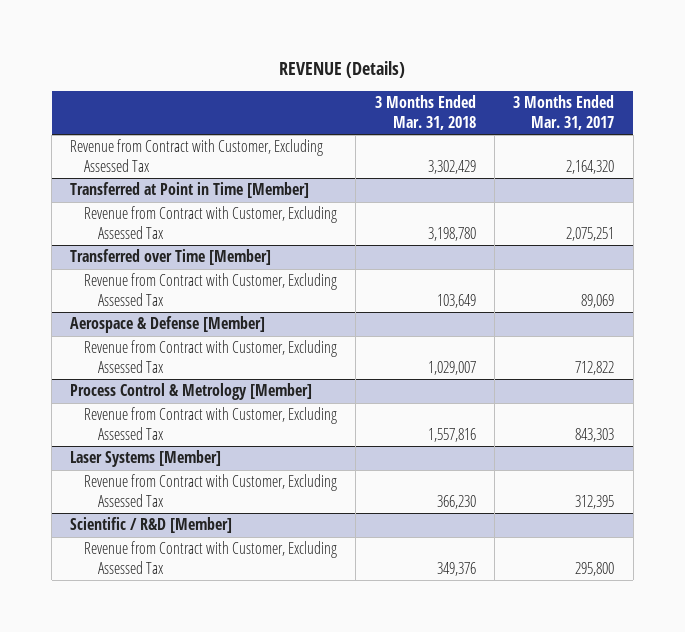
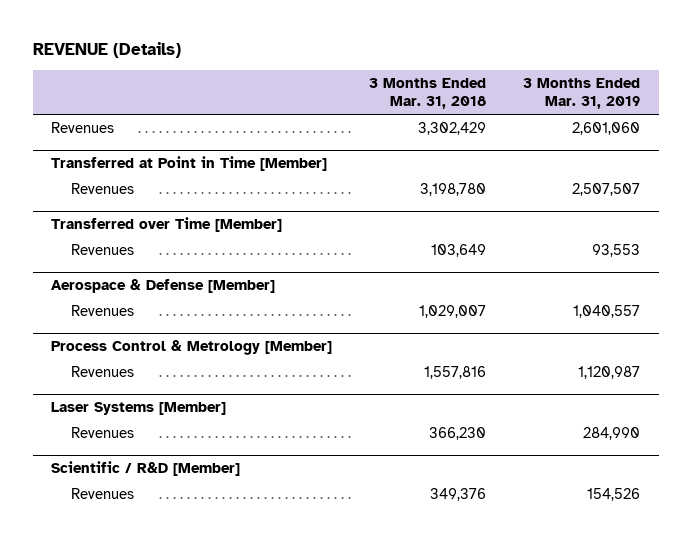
[513,95,615,130] 3 Months Ended Mar. 31, 2017 -> none
none -> [523,77,641,110] 3 Months Ended Mar. 31, 2019
[70,139,324,173] Revenue from Contract with Customer, Excluding Assessed Tax -> [51,121,115,133] Revenues
[83,206,337,240] Revenue from Contract with Customer, Excluding Assessed Tax -> [70,182,134,194] Revenues
[83,273,337,307] Revenue from Contract with Customer, Excluding Assessed Tax -> [70,243,134,255] Revenues
[83,340,337,374] Revenue from Contract with Customer, Excluding Assessed Tax -> [70,304,134,316] Revenues
[83,407,337,441] Revenue from Contract with Customer, Excluding Assessed Tax -> [70,365,134,377] Revenues
[83,474,337,508] Revenue from Contract with Customer, Excluding Assessed Tax -> [70,426,134,438] Revenues
[83,541,337,575] Revenue from Contract with Customer, Excluding Assessed Tax -> [70,487,134,499] Revenues

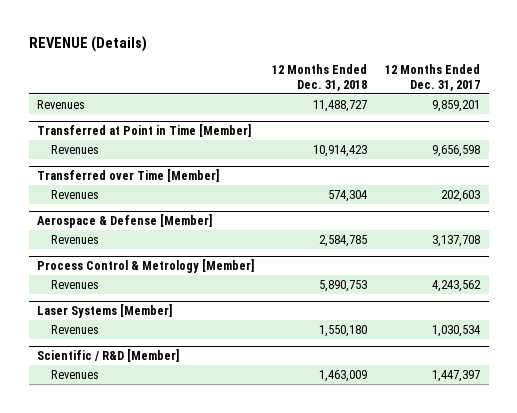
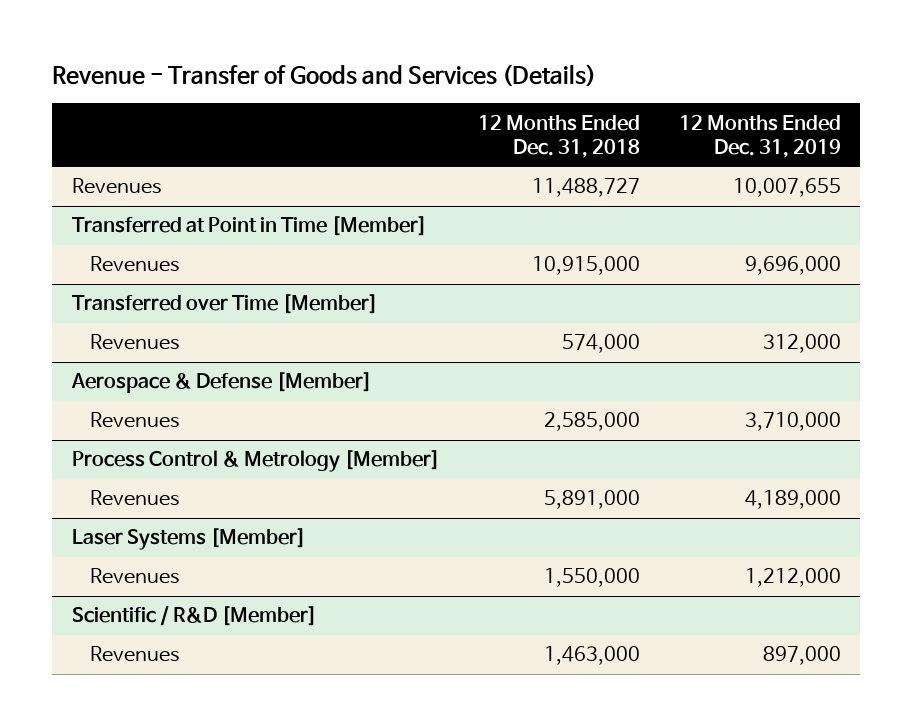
[28,35,147,52] REVENUE (Details) -> [52,64,597,88] Revenue - Transfer of Goods and Services (Details)
[384,64,480,91] 12 Months Ended Dec. 31, 2017 -> none
none -> [678,114,841,158] 12 Months Ended Dec. 31, 2019
[313,144,368,157] 10,914,423 -> [532,256,641,276] 10,915,000
[328,189,368,202] 574,304 -> [562,334,641,354] 574,000
[319,234,368,247] 2,584,785 -> [544,412,641,432] 2,585,000
[319,279,368,292] 5,890,753 -> [544,490,641,510] 5,891,000
[319,324,368,337] 1,550,180 -> [544,568,641,588] 1,550,000
[319,369,368,382] 1,463,009 -> [544,646,641,666] 1,463,000

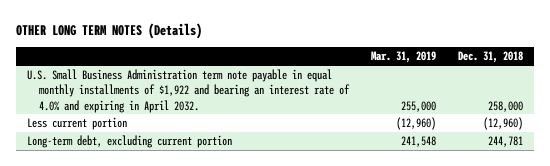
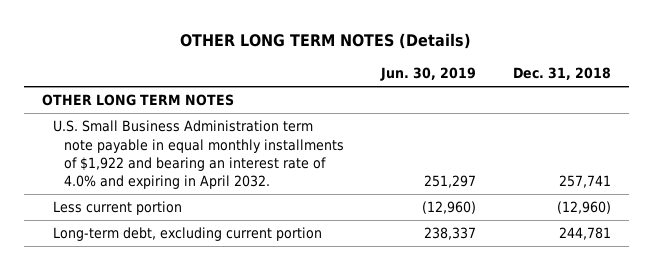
[371,51,437,64] Mar. 31, 2019 -> none
none -> [379,67,476,82] Jun. 30, 2019
none -> [42,94,235,107] OTHER LONG TERM NOTES
[487,100,523,112] 258,000 -> [558,175,611,189] 257,741

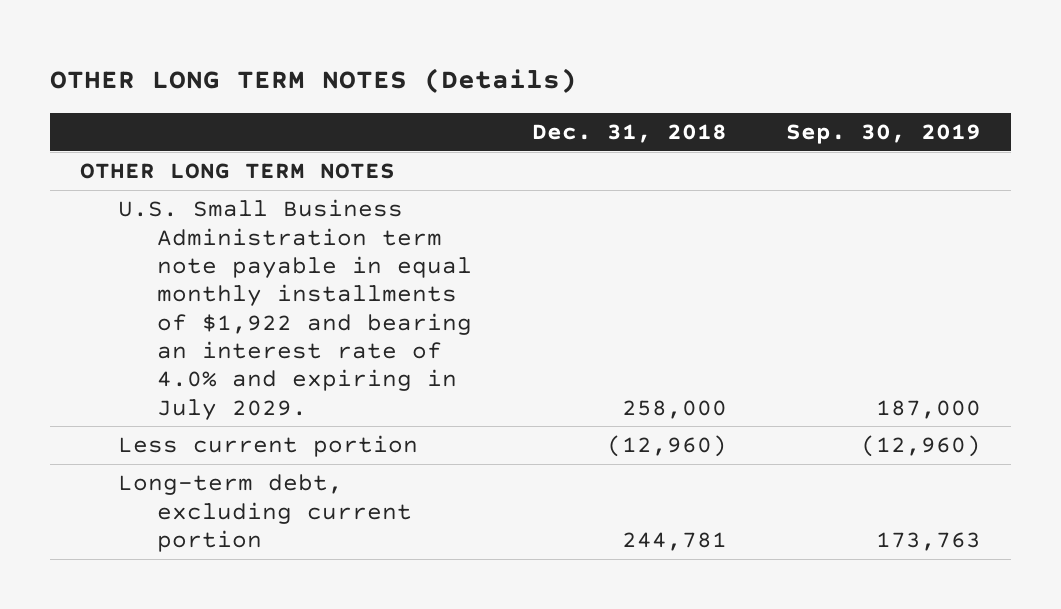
[379,67,476,82] Jun. 30, 2019 -> none
none -> [786,123,982,144] Sep. 30, 2019
[53,120,345,190] U.S. Small Business Administration term note payable in equal monthly installments of $1,922 and bearing an interest rate of 4.0% and expiring in April 2032. -> [118,199,472,420] U.S. Small Business Administration term note payable in equal monthly installments of $1,922 and bearing an interest rate of 4.0% and expiring in July 2029.
[558,175,611,189] 257,741 -> [621,399,727,419] 258,000

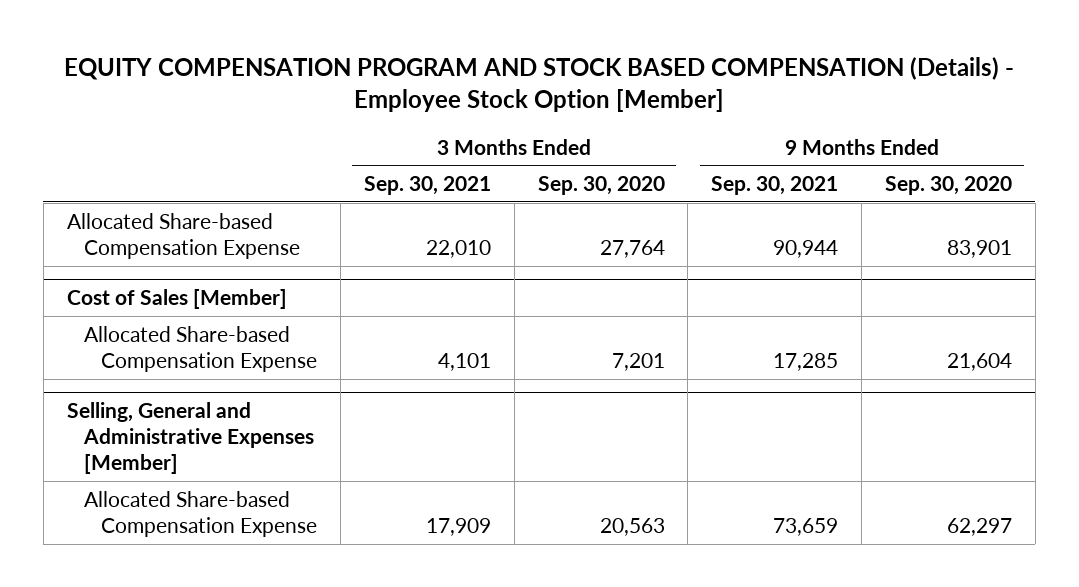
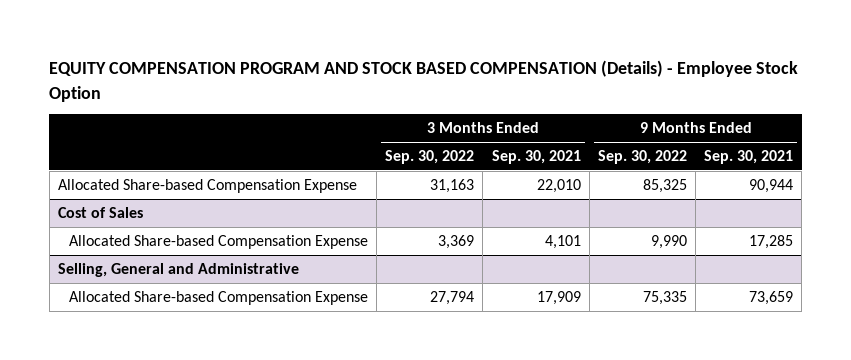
[64,56,1015,112] EQUITY COMPENSATION PROGRAM AND STOCK BASED COMPENSATION (Details) - Employee Stock Option [Member] -> [49,59,799,102] EQUITY COMPENSATION PROGRAM AND STOCK BASED COMPENSATION (Details) - Employee Stock Option
[537,176,665,196] Sep. 30, 2020 -> none
[885,176,1013,196] Sep. 30, 2020 -> none
none -> [385,150,475,165] Sep. 30, 2022
none -> [597,150,687,165] Sep. 30, 2022
[66,288,287,309] Cost of Sales [Member] -> [57,206,143,218] Cost of Sales
[66,401,314,475] Selling, General and Administrative Expenses [Member] -> [57,262,299,277] Selling, General and Administrative

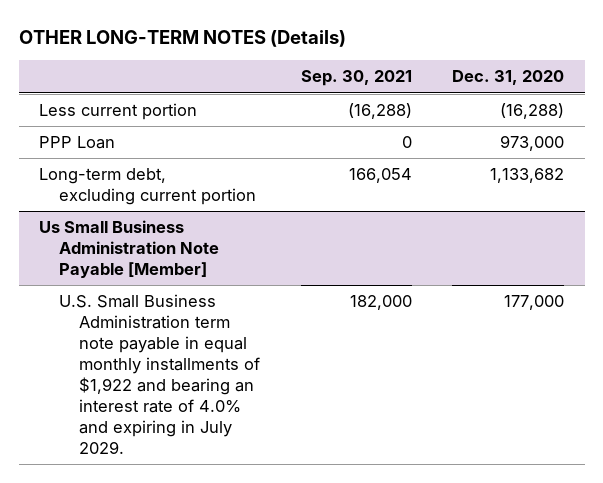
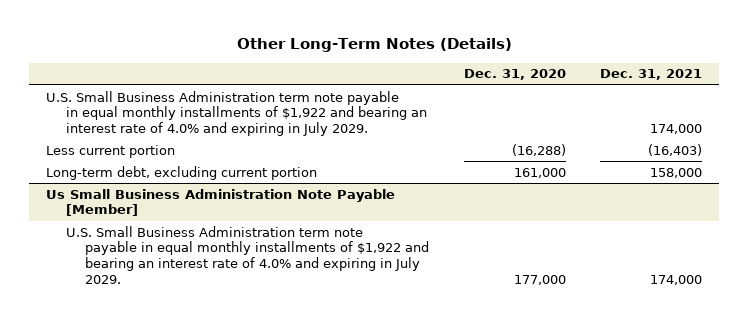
[18,30,346,48] OTHER LONG-TERM NOTES (Details) -> [237,38,513,53] Other Long-Term Notes (Details)
[300,70,412,87] Sep. 30, 2021 -> none
none -> [599,69,702,81] Dec. 31, 2021
none -> [46,90,427,137] U.S. Small Business Administration term note payable in equal monthly installments of $1,922 and bearing an interest rate of 4.0% and expiring in July 2029.
[39,136,116,150] PPP Loan -> none
[490,168,565,184] 1,133,682 -> [513,167,566,178] 161,000

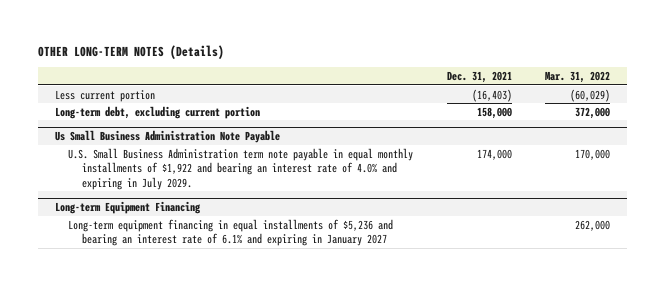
[237,38,513,53] Other Long-Term Notes (Details) -> [37,44,224,59] OTHER LONG-TERM NOTES (Details)
[463,69,566,81] Dec. 31, 2020 -> none
none -> [544,71,610,84] Mar. 31, 2022
[46,90,427,137] U.S. Small Business Administration term note payable in equal monthly installments of $1,922 and bearing an interest rate of 4.0% and expiring in July 2029. -> none
[46,188,396,217] Us Small Business Administration Note Payable [Member] -> [54,129,280,143] Us Small Business Administration Note Payable
none -> [54,200,201,214] Long-term Equipment Financing
none -> [68,218,394,247] Long-term equipment financing in equal installments of $5,236 and bearing an interest rate of 6.1% and expiring in January 2027

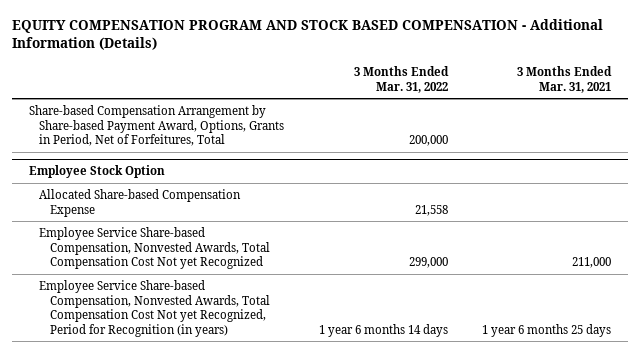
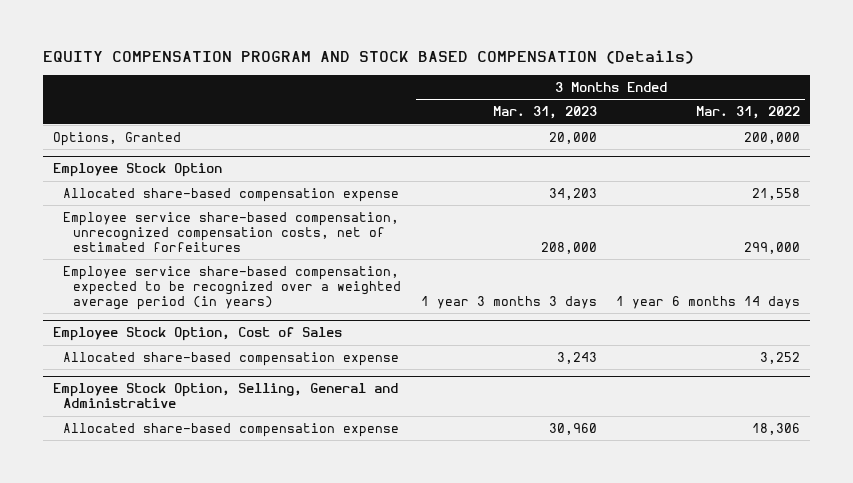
[12,19,604,51] EQUITY COMPENSATION PROGRAM AND STOCK BASED COMPENSATION - Additional Information (Details) -> [42,50,694,65] EQUITY COMPENSATION PROGRAM AND STOCK BASED COMPENSATION (Details)
[516,65,612,93] 3 Months Ended Mar. 31, 2021 -> none
none -> [492,106,597,120] Mar. 31, 2023
[29,104,285,147] Share-based Compensation Arrangement by Share-based Payment Award, Options, Grants in Period, Net of Forfeitures, Total -> [52,131,181,146] Options, Granted
[39,188,242,217] Allocated Share-based Compensation Expense -> [62,187,399,202] Allocated share-based compensation expense
[39,226,270,270] Employee Service Share-based Compensation, Nonvested Awards, Total Compensation Cost Not yet Recognized -> [62,211,399,252] Employee service share-based compensation, unrecognized compensation costs, net of estimated forfeitures
[39,279,270,337] Employee Service Share-based Compensation, Nonvested Awards, Total Compensation Cost Not yet Recognized, Period for Recognition (in years) -> [62,265,401,310] Employee service share-based compensation, expected to be recognized over a weighted average period (in years)
none -> [52,327,342,342] Employee Stock Option, Cost of Sales
none -> [62,351,399,366] Allocated share-based compensation expense
none -> [52,383,398,409] Employee Stock Option, Selling, General and Administrative
none -> [62,422,399,437] Allocated share-based compensation expense

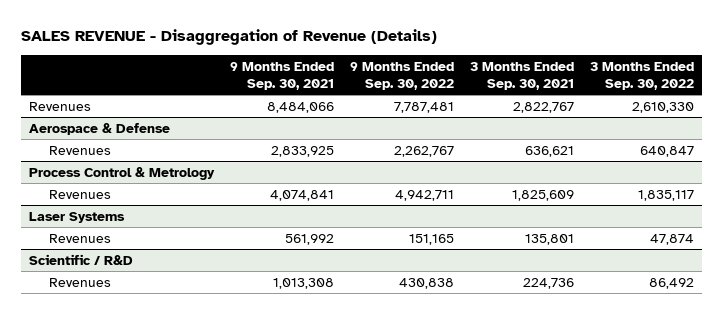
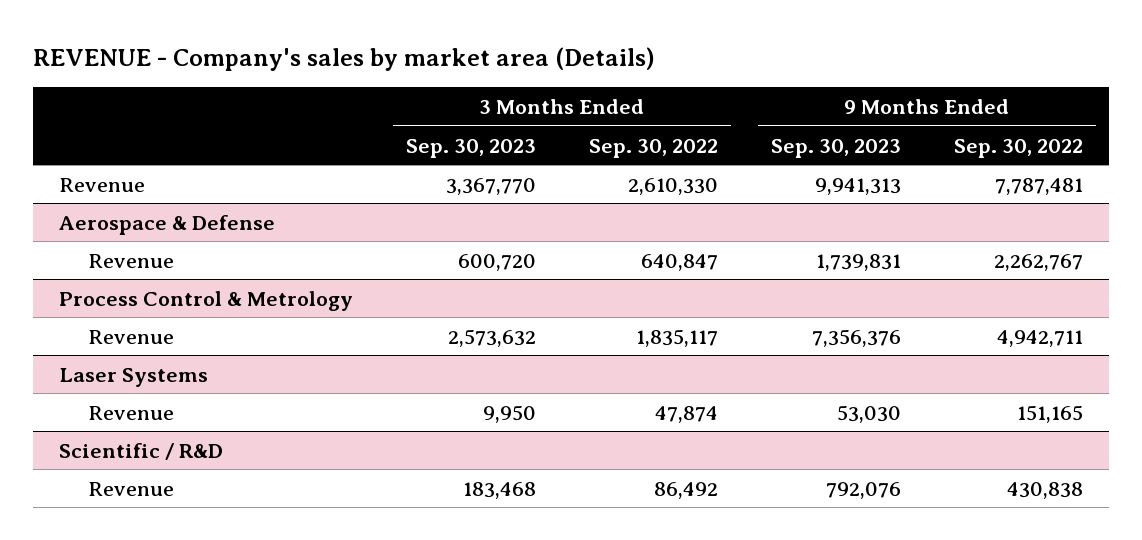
[20,29,437,46] SALES REVENUE - Disaggregation of Revenue (Details) -> [32,47,655,72] REVENUE - Company's sales by market area (Details)
[229,61,334,90] 9 Months Ended Sep. 30, 2021 -> none
[470,61,575,90] 3 Months Ended Sep. 30, 2021 -> none
none -> [406,138,537,158] Sep. 30, 2023
none -> [771,138,902,158] Sep. 30, 2023
[28,101,91,111] Revenues -> [59,177,146,192] Revenue
[49,145,112,155] Revenues -> [88,253,175,268] Revenue
[49,189,112,199] Revenues -> [88,329,175,344] Revenue
[49,233,112,243] Revenues -> [88,405,175,420] Revenue
[49,277,112,287] Revenues -> [88,481,175,496] Revenue

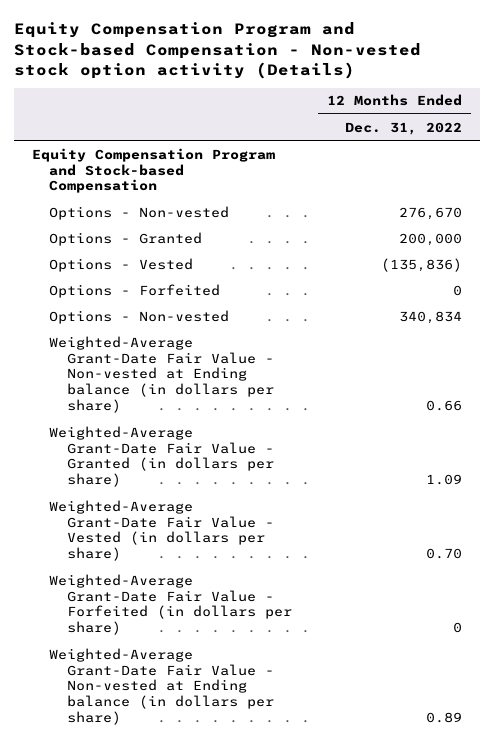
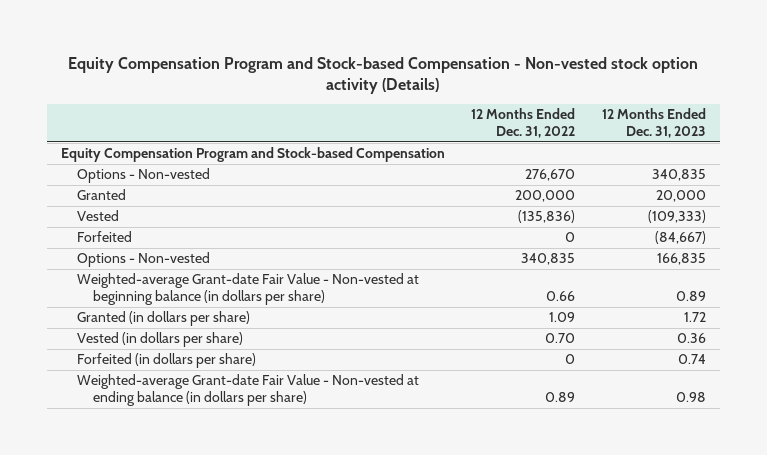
none -> [602,108,707,139] 12 Months Ended Dec. 31, 2023
[49,231,203,246] Options - Granted -> [76,189,126,201] Granted
[49,257,194,272] Options - Vested -> [76,210,119,222] Vested
[49,283,221,298] Options - Forfeited -> [76,231,132,243] Forfeited
[399,310,463,324] 340,834 -> [521,253,576,266] 340,835
[49,335,274,414] Weighted-Average Grant-Date Fair Value - Non-vested at Ending balance (in dollars per share) -> [76,273,419,306] Weighted-average Grant-date Fair Value - Non-vested at beginning balance (in dollars per share)
[49,425,274,488] Weighted-Average Grant-Date Fair Value - Granted (in dollars per share) -> [76,311,250,327] Granted (in dollars per share)
[49,499,274,562] Weighted-Average Grant-Date Fair Value - Vested (in dollars per share) -> [76,332,243,348] Vested (in dollars per share)
[49,573,292,636] Weighted-Average Grant-Date Fair Value - Forfeited (in dollars per share) -> [76,353,256,369] Forfeited (in dollars per share)
[49,647,274,726] Weighted-Average Grant-Date Fair Value - Non-vested at Ending balance (in dollars per share) -> [76,374,419,407] Weighted-average Grant-date Fair Value - Non-vested at ending balance (in dollars per share)

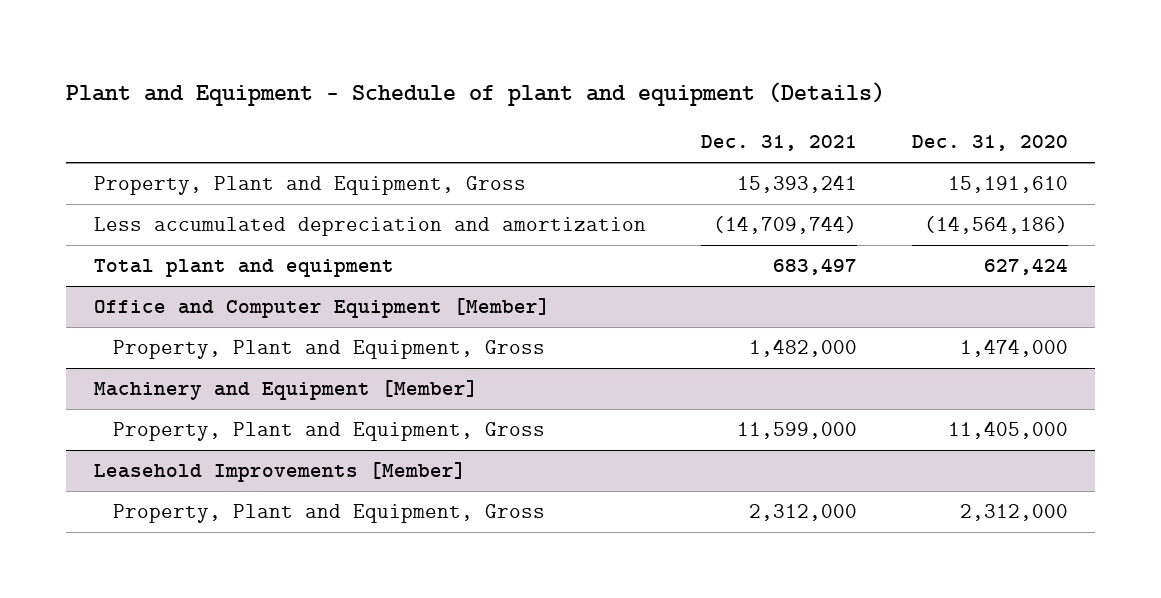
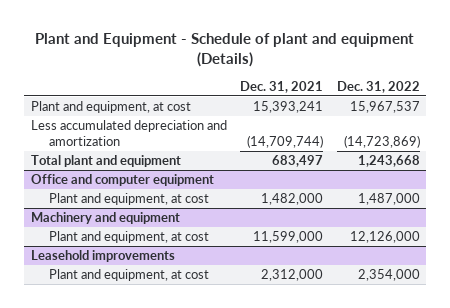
[911,135,1068,152] Dec. 31, 2020 -> none
none -> [336,80,420,93] Dec. 31, 2022
[93,175,526,195] Property, Plant and Equipment, Gross -> [30,101,191,114] Plant and equipment, at cost
[93,297,550,318] Office and Computer Equipment [Member] -> [30,174,214,187] Office and computer equipment
[112,339,545,359] Property, Plant and Equipment, Gross -> [48,193,209,206] Plant and equipment, at cost
[93,379,478,400] Machinery and Equipment [Member] -> [30,212,180,225] Machinery and equipment
[112,421,545,441] Property, Plant and Equipment, Gross -> [48,231,209,244] Plant and equipment, at cost
[93,461,466,482] Leasehold Improvements [Member] -> [30,250,175,263] Leasehold improvements
[112,503,545,523] Property, Plant and Equipment, Gross -> [48,269,209,282] Plant and equipment, at cost

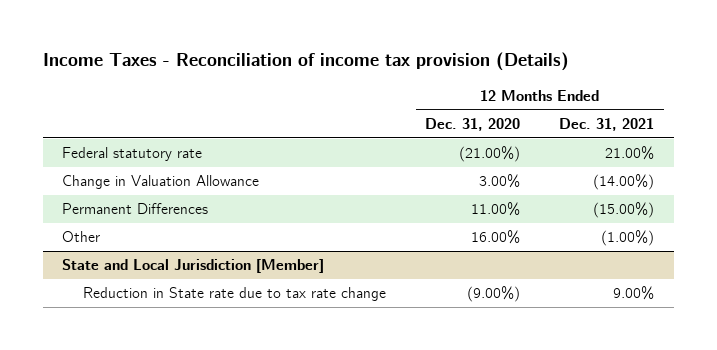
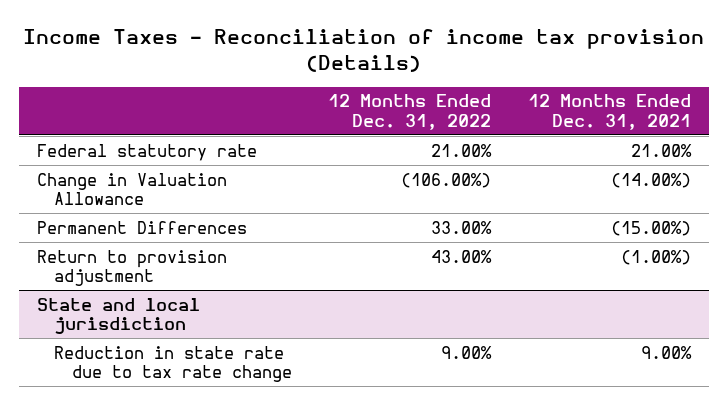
[425,118,521,132] Dec. 31, 2020 -> none
none -> [328,94,492,130] 12 Months Ended Dec. 31, 2022
[62,231,101,243] Other -> [36,249,227,287] Return to provision adjustment
[62,259,325,274] State and Local Jurisdiction [Member] -> [36,297,200,335] State and local jurisdiction
[83,287,387,302] Reduction in State rate due to tax rate change -> [54,345,292,383] Reduction in state rate due to tax rate change

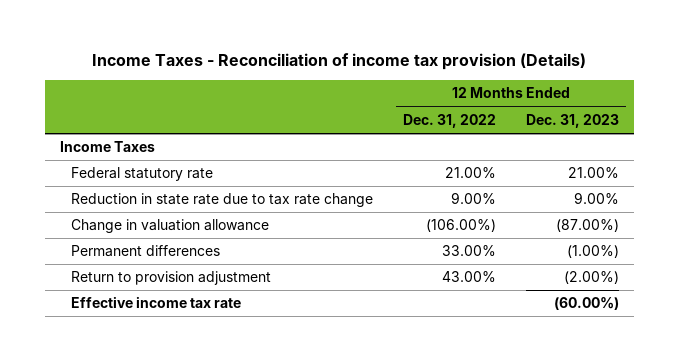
[528,94,692,130] 12 Months Ended Dec. 31, 2021 -> none
none -> [525,113,619,128] Dec. 31, 2023
none -> [59,141,155,153] Income Taxes
[36,172,227,206] Change in Valuation Allowance -> none
[36,220,247,234] Permanent Differences -> none
[36,297,200,335] State and local jurisdiction -> none
none -> [71,219,270,234] Change in valuation allowance
none -> [71,245,221,258] Permanent differences
[36,249,227,287] Return to provision adjustment -> [71,271,272,286] Return to provision adjustment
none -> [71,296,242,309] Effective income tax rate

